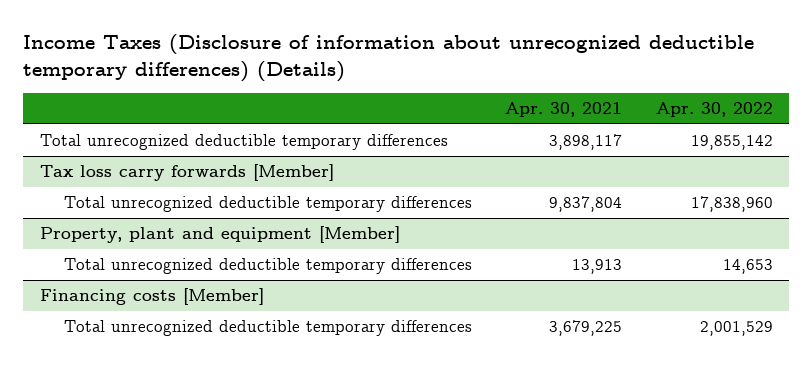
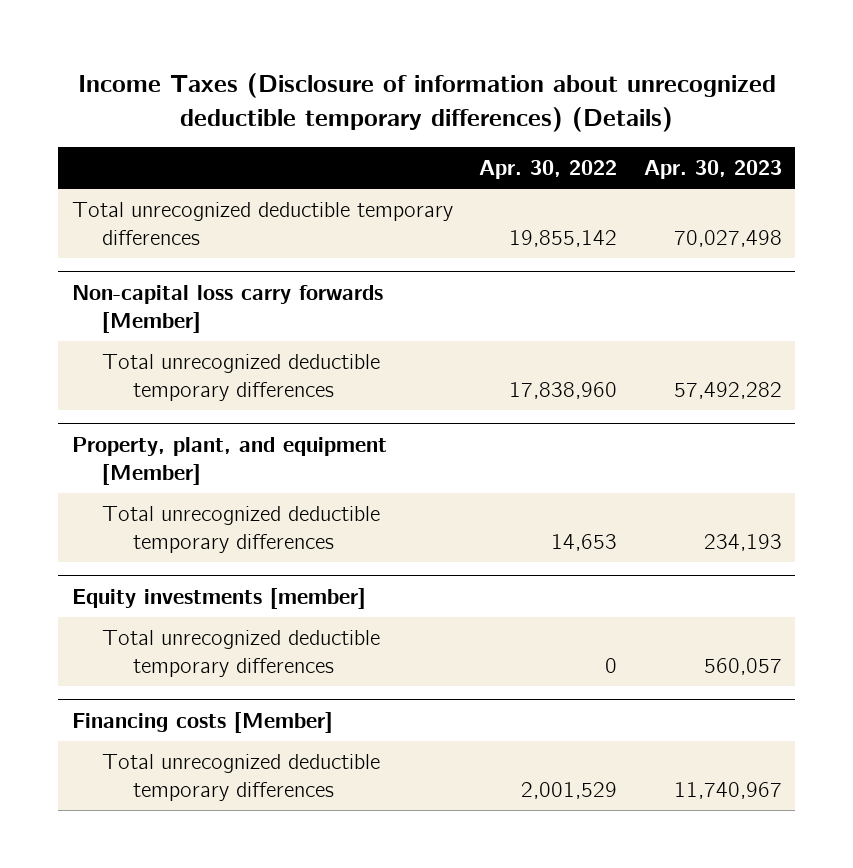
[505,102,623,118] Apr. 30, 2021 -> none
none -> [643,160,782,180] Apr. 30, 2023
[39,164,334,182] Tax loss carry forwards [Member] -> [71,284,383,333] Non-capital loss carry forwards [Member]
[39,226,400,244] Property, plant and equipment [Member] -> [71,436,387,485] Property, plant, and equipment [Member]
none -> [71,587,366,609] Equity investments [member]
none -> [102,629,381,677] Total unrecognized deductible temporary differences

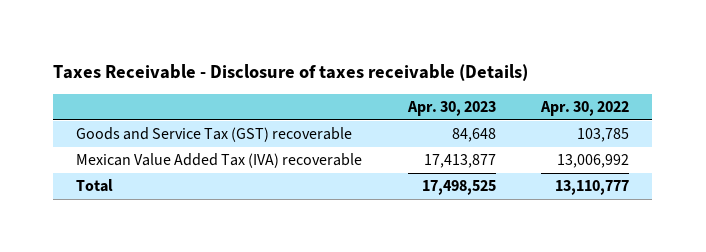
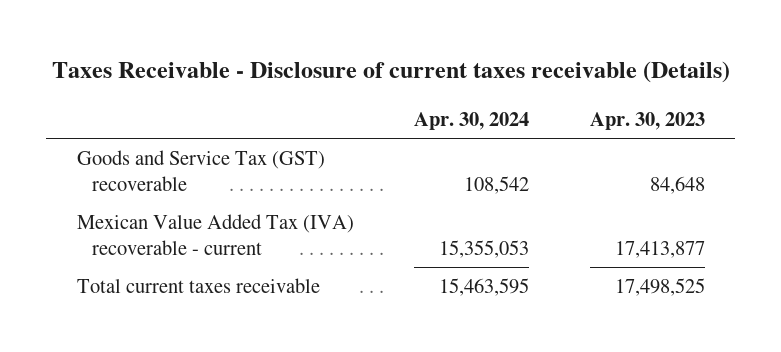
[53,64,529,82] Taxes Receivable - Disclosure of taxes receivable (Details) -> [51,61,730,84] Taxes Receivable - Disclosure of current taxes receivable (Details)
[540,101,630,117] Apr. 30, 2022 -> none
none -> [414,111,530,130] Apr. 30, 2024
[76,153,363,169] Mexican Value Added Tax (IVA) recoverable -> [76,214,354,255] Mexican Value Added Tax (IVA) recoverable - current
[76,179,114,193] Total -> [76,278,320,294] Total current taxes receivable

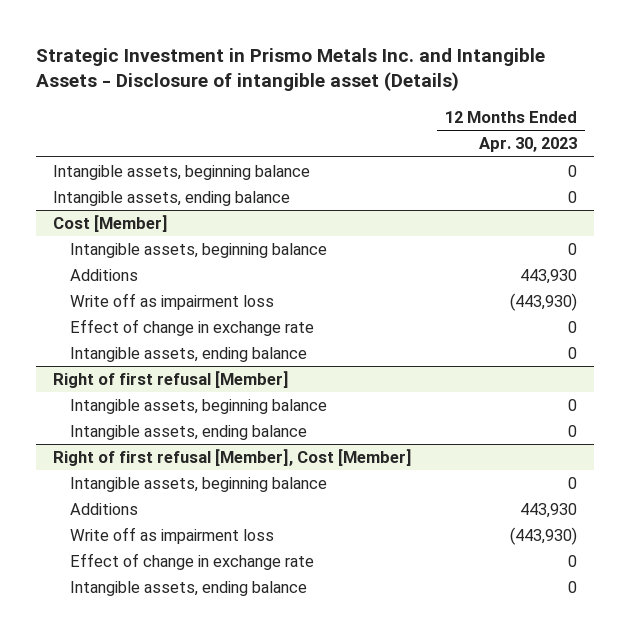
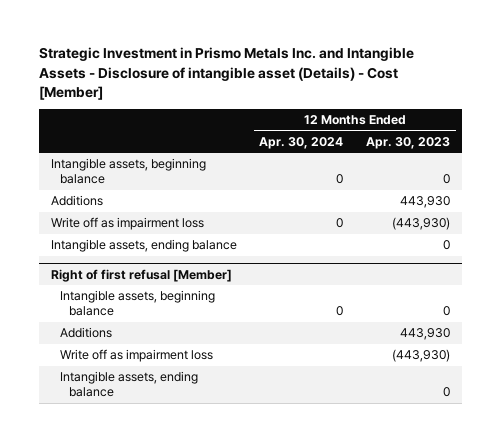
[36,47,546,92] Strategic Investment in Prismo Metals Inc. and Intangible Assets - Disclosure of intangible asset (Details) -> [39,47,415,100] Strategic Investment in Prismo Metals Inc. and Intangible Assets - Disclosure of intangible asset (Details) - Cost [Member]
none -> [259,136,344,149] Apr. 30, 2024
[53,191,291,207] Intangible assets, ending balance -> none
[53,215,169,233] Cost [Member] -> none
[69,243,327,259] Intangible assets, beginning balance -> none
[69,319,314,337] Effect of change in exchange rate -> none
[69,425,307,441] Intangible assets, ending balance -> none
[53,449,413,467] Right of first refusal [Member], Cost [Member] -> none
[69,477,327,493] Intangible assets, beginning balance -> none
[69,553,314,571] Effect of change in exchange rate -> none

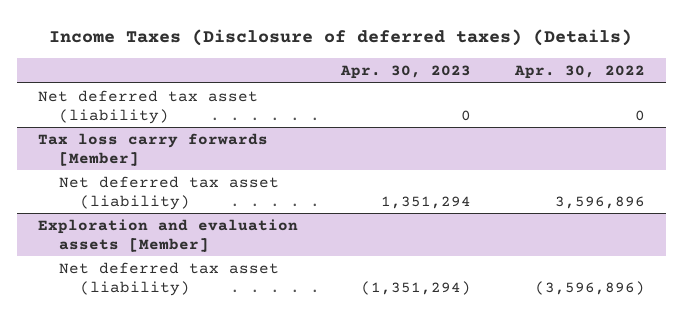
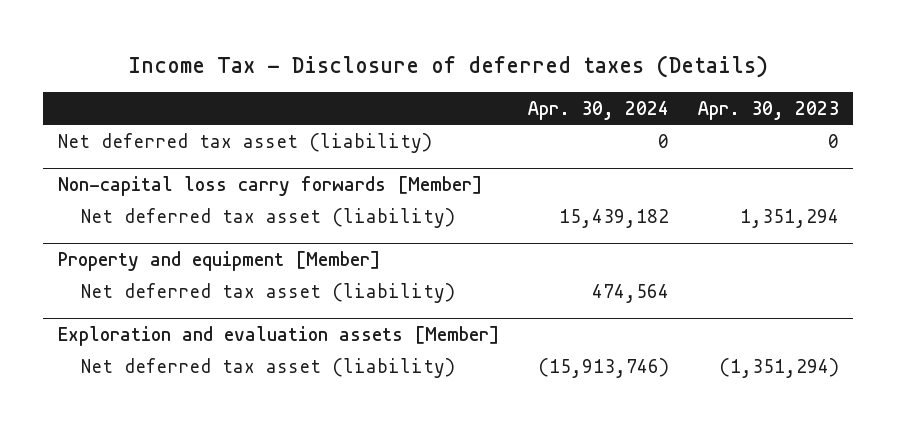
[49,28,633,46] Income Taxes (Disclosure of deferred taxes) (Details) -> [128,55,769,79] Income Tax - Disclosure of deferred taxes (Details)
[513,64,645,79] Apr. 30, 2022 -> none
none -> [528,100,670,120] Apr. 30, 2024
[38,132,269,166] Tax loss carry forwards [Member] -> [57,175,483,196] Non-capital loss carry forwards [Member]
none -> [57,250,381,271] Property and equipment [Member]
none -> [80,282,455,303] Net deferred tax asset (liability)

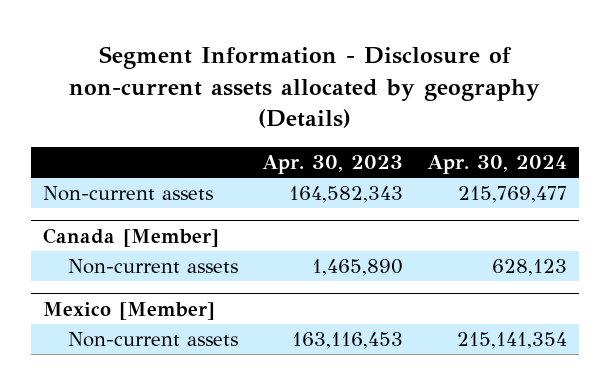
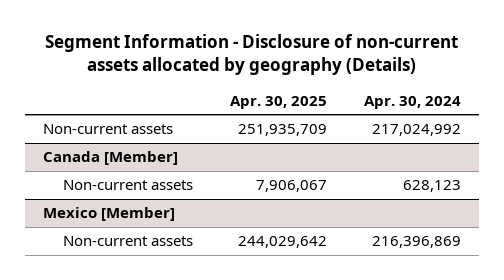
[261,154,403,174] Apr. 30, 2023 -> none
none -> [230,95,328,109] Apr. 30, 2025
[457,186,567,204] 215,769,477 -> [371,124,461,137] 217,024,992
[456,332,567,350] 215,141,354 -> [371,236,461,249] 216,396,869

